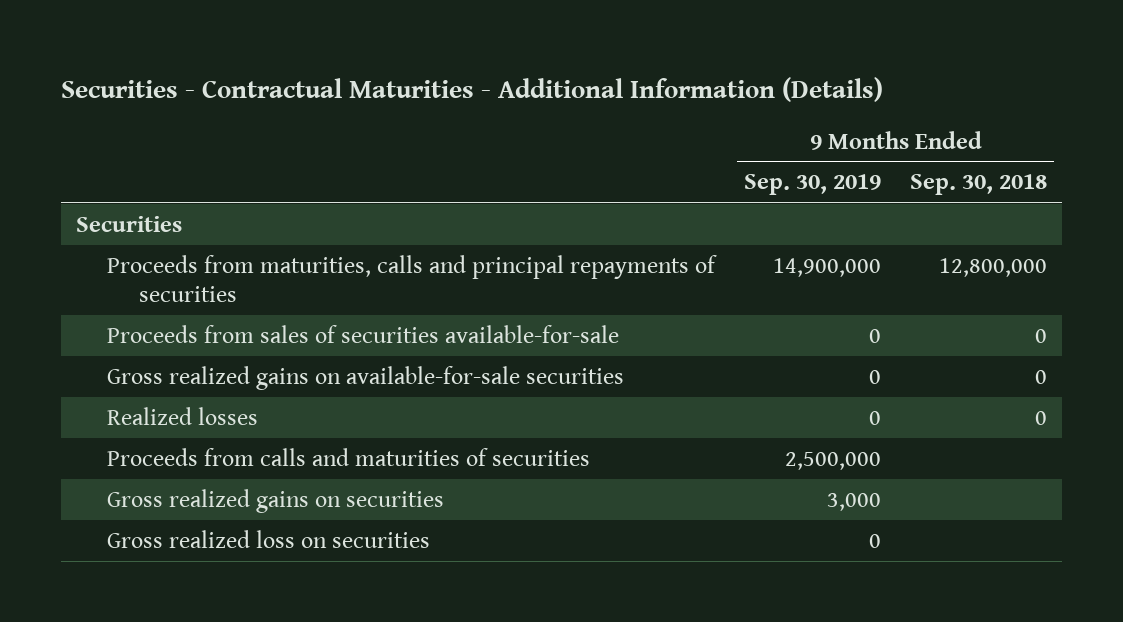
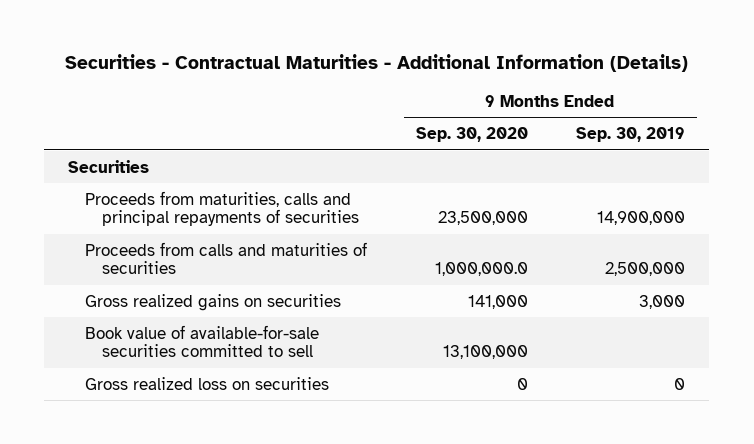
[910,174,1048,196] Sep. 30, 2018 -> none
none -> [415,127,528,143] Sep. 30, 2020
[107,324,620,343] Proceeds from sales of securities available-for-sale -> none
[107,365,625,390] Gross realized gains on available-for-sale securities -> none
[107,406,259,425] Realized losses -> none
none -> [85,324,320,358] Book value of available-for-sale securities committed to sell

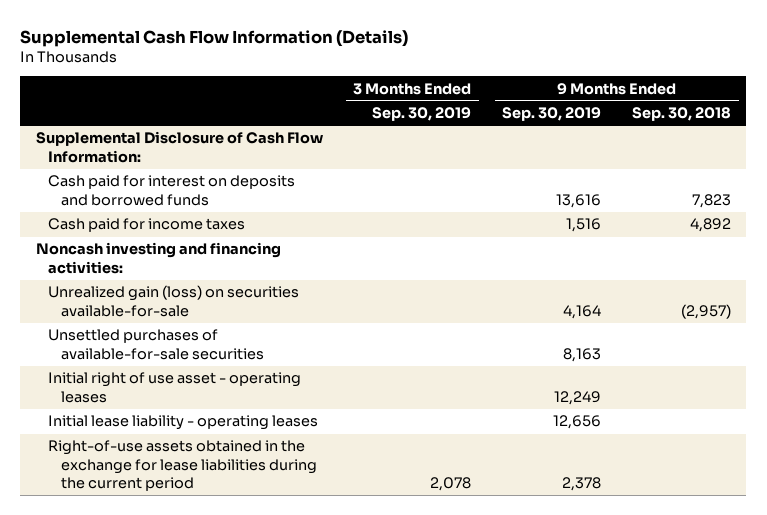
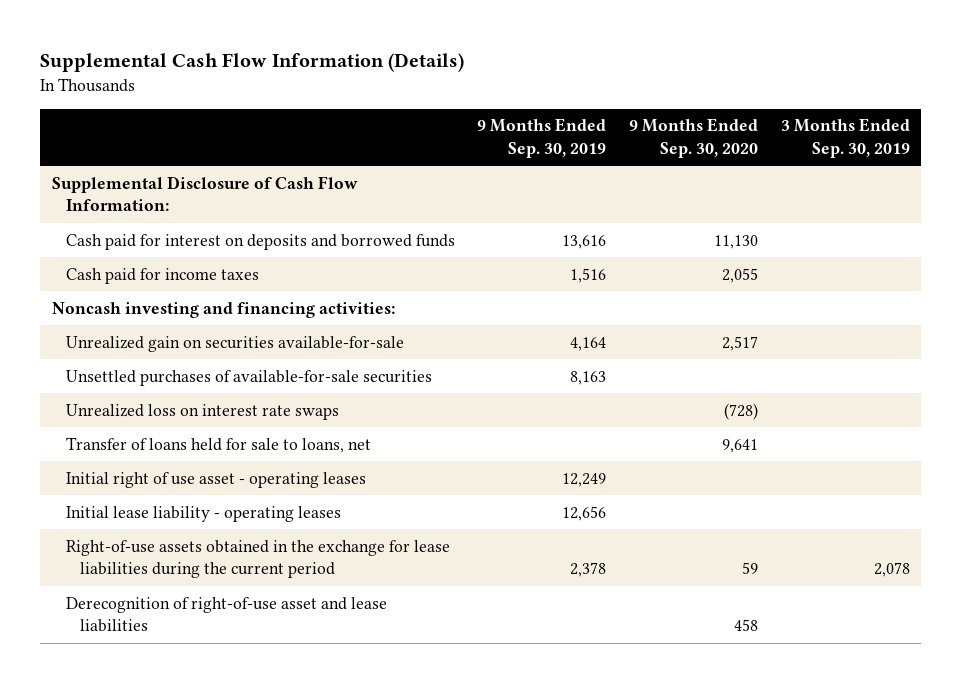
[632,107,732,122] Sep. 30, 2018 -> none
none -> [629,118,759,158] 9 Months Ended Sep. 30, 2020
[48,285,300,317] Unrealized gain (loss) on securities available-for-sale -> [65,335,404,352] Unrealized gain on securities available-for-sale
none -> [65,403,339,420] Unrealized loss on interest rate swaps
none -> [65,436,371,453] Transfer of loans held for sale to loans, net
none -> [65,596,387,633] Derecognition of right-of-use asset and lease liabilities

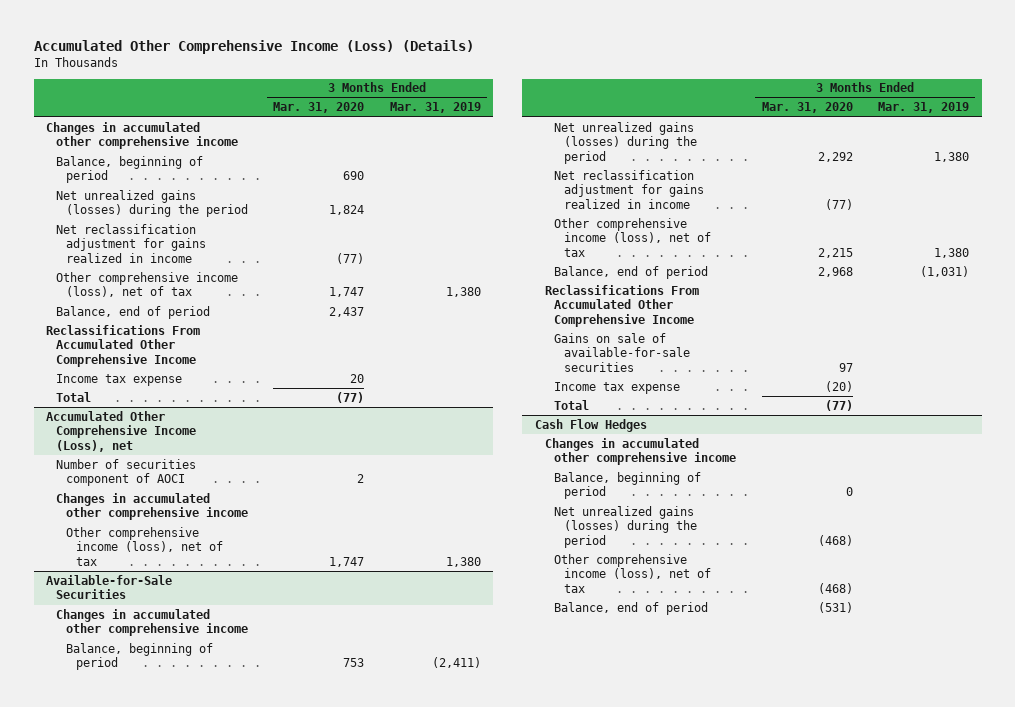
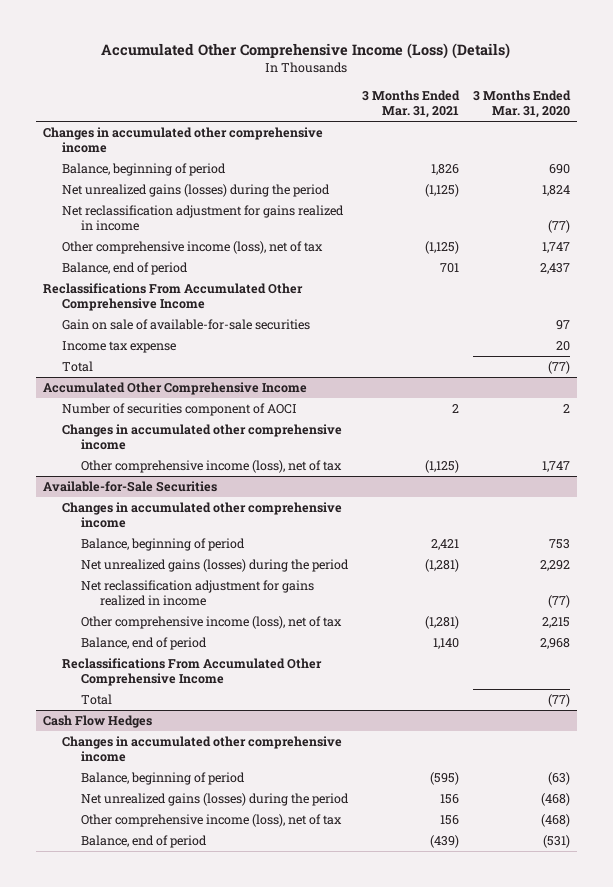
[389,102,481,114] Mar. 31, 2019 -> none
none -> [361,90,460,119] 3 Months Ended Mar. 31, 2021
none -> [61,319,310,331] Gain on sale of available-for-sale securities
[46,410,197,452] Accumulated Other Comprehensive Income (Loss), net -> [42,382,307,396] Accumulated Other Comprehensive Income
[554,332,691,372] Gains on sale of available-for-sale securities -> none
[554,381,681,394] Income tax expense -> none
[845,487,853,497] 0 -> [547,772,570,786] (63)

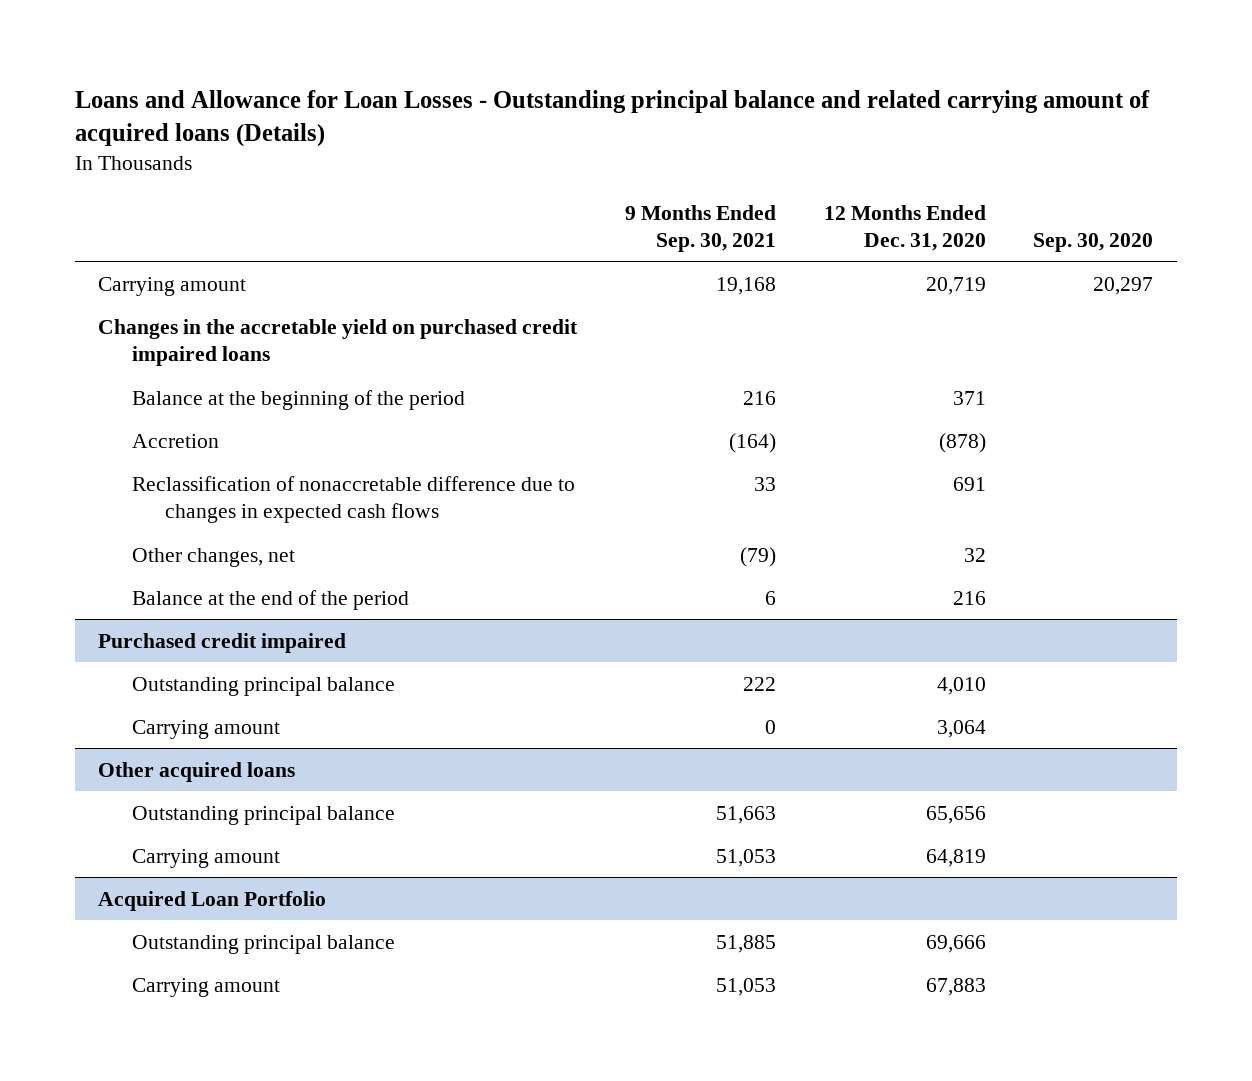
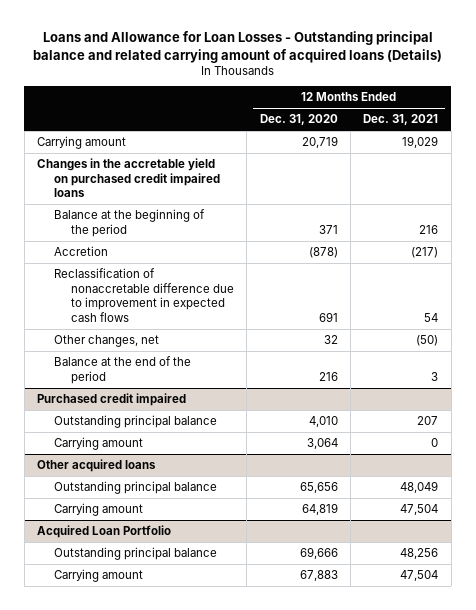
[625,204,777,252] 9 Months Ended Sep. 30, 2021 -> none
[1033,232,1154,252] Sep. 30, 2020 -> none
none -> [363,114,439,126] Dec. 31, 2021
[131,475,575,523] Reclassification of nonaccretable difference due to changes in expected cash flows -> [54,268,234,322] Reclassification of nonaccretable difference due to improvement in expected cash flows

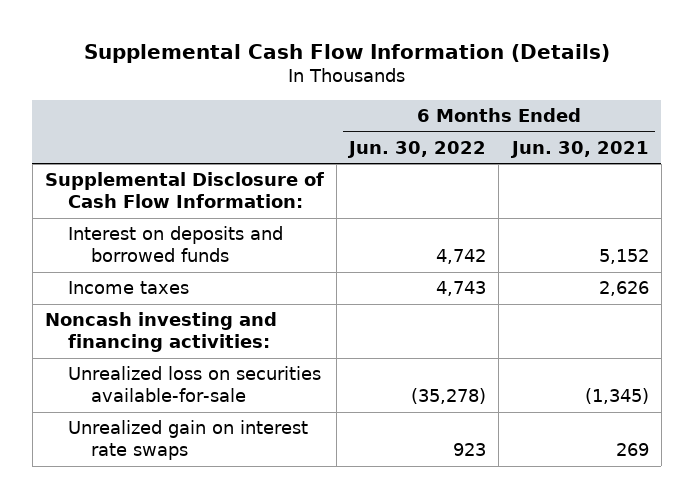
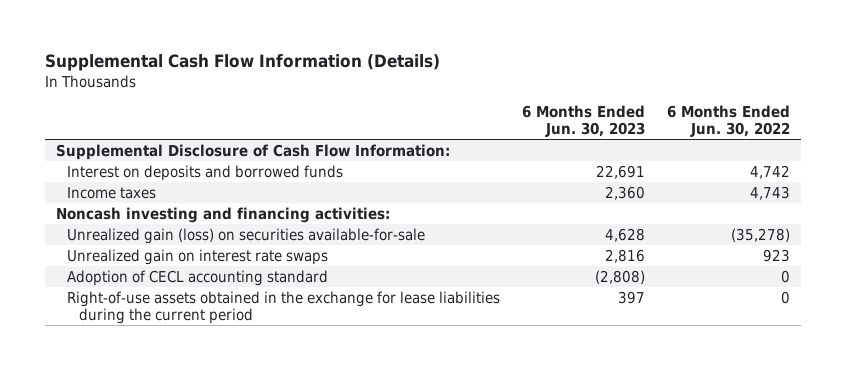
[509,140,649,158] Jun. 30, 2021 -> none
none -> [522,104,646,138] 6 Months Ended Jun. 30, 2023
[67,366,321,403] Unrealized loss on securities available-for-sale -> [67,227,426,244] Unrealized gain (loss) on securities available-for-sale
none -> [67,269,329,286] Adoption of CECL accounting standard
none -> [67,290,501,325] Right-of-use assets obtained in the exchange for lease liabilities during the current period

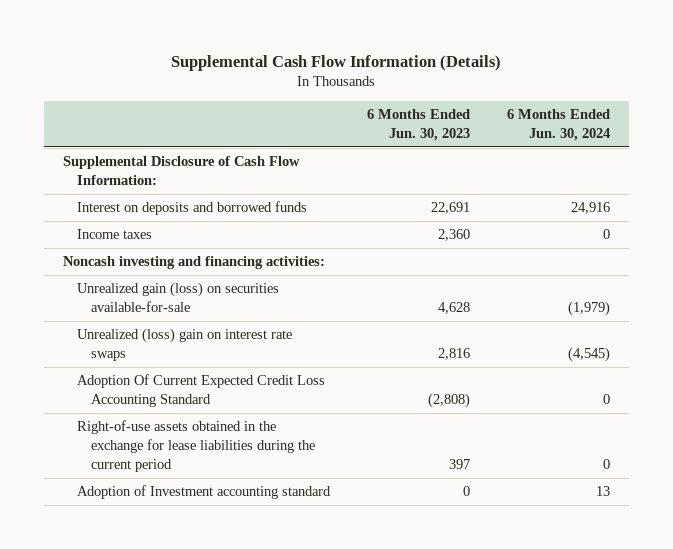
[667,104,791,138] 6 Months Ended Jun. 30, 2022 -> none
none -> [507,109,611,141] 6 Months Ended Jun. 30, 2024
[67,248,329,265] Unrealized gain on interest rate swaps -> [76,328,292,362] Unrealized (loss) gain on interest rate swaps
[67,269,329,286] Adoption of CECL accounting standard -> [76,374,325,408] Adoption Of Current Expected Credit Loss Accounting Standard
none -> [76,485,331,500] Adoption of Investment accounting standard

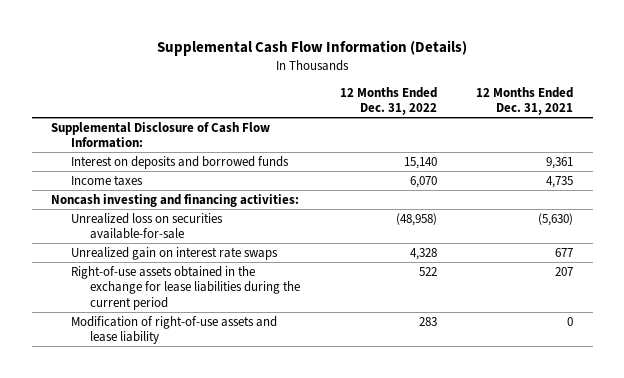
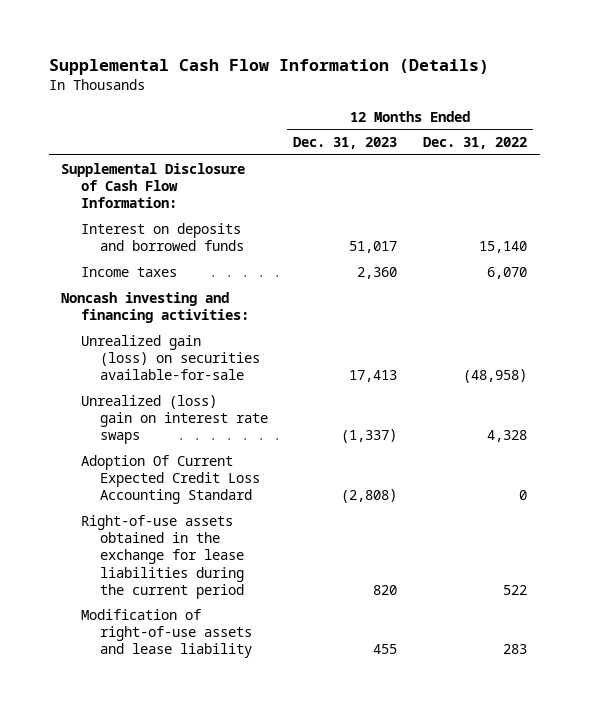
[475,86,573,116] 12 Months Ended Dec. 31, 2021 -> none
none -> [293,137,398,150] Dec. 31, 2023
[70,212,223,240] Unrealized loss on securities available-for-sale -> [80,334,260,381] Unrealized gain (loss) on securities available-for-sale
[70,246,278,260] Unrealized gain on interest rate swaps -> [80,394,268,445] Unrealized (loss) gain on interest rate swaps
none -> [80,454,260,505] Adoption Of Current Expected Credit Loss Accounting Standard

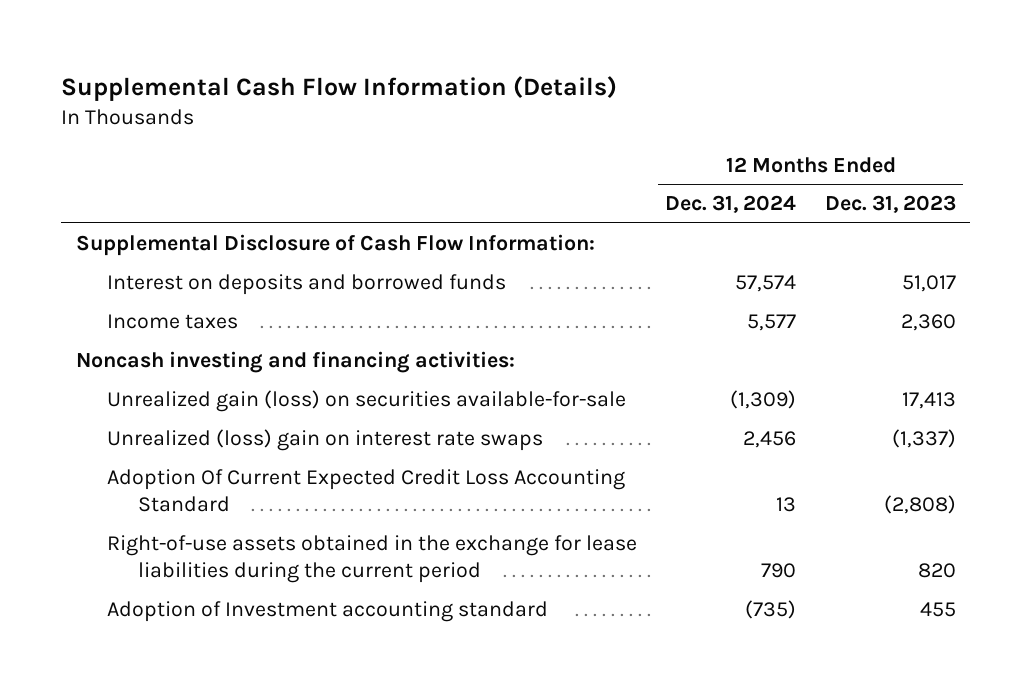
[423,137,528,150] Dec. 31, 2022 -> none
none -> [665,195,797,214] Dec. 31, 2024
[80,608,252,659] Modification of right-of-use assets and lease liability -> [106,601,548,623] Adoption of Investment accounting standard

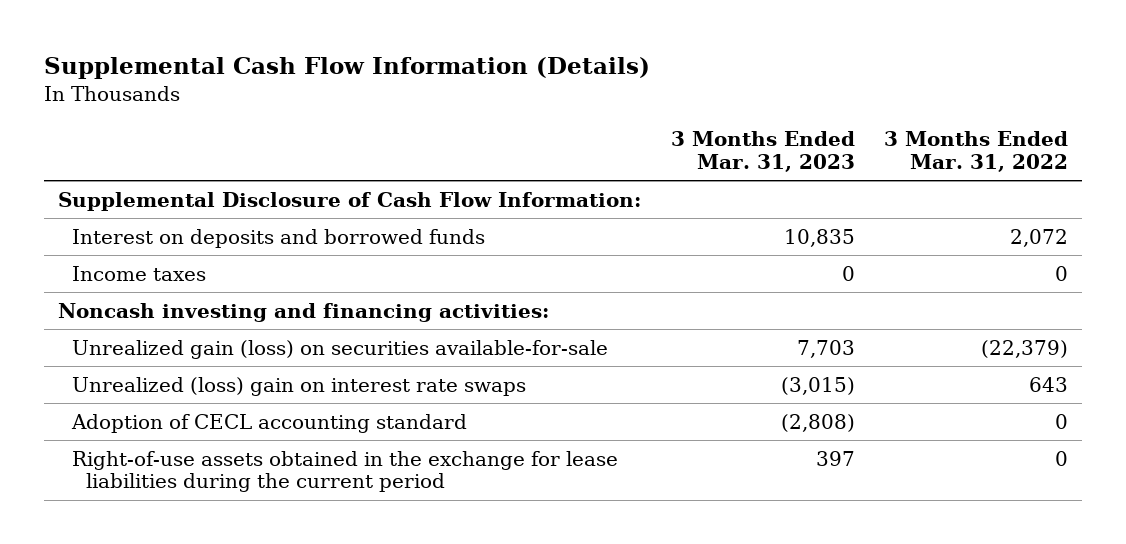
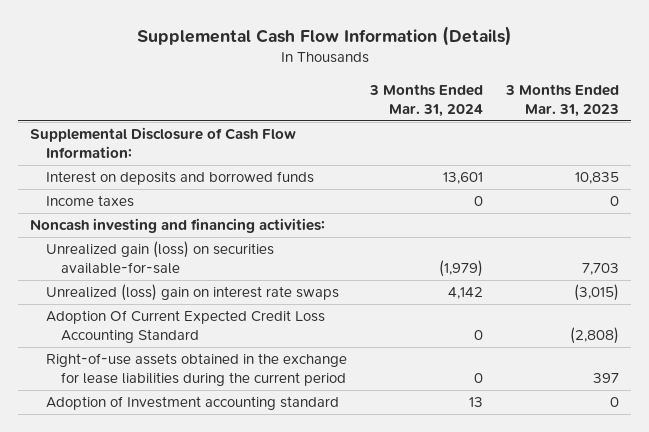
[883,131,1068,172] 3 Months Ended Mar. 31, 2022 -> none
none -> [368,83,483,117] 3 Months Ended Mar. 31, 2024
[71,413,468,433] Adoption of CECL accounting standard -> [45,310,325,344] Adoption Of Current Expected Credit Loss Accounting Standard
none -> [45,396,339,411] Adoption of Investment accounting standard

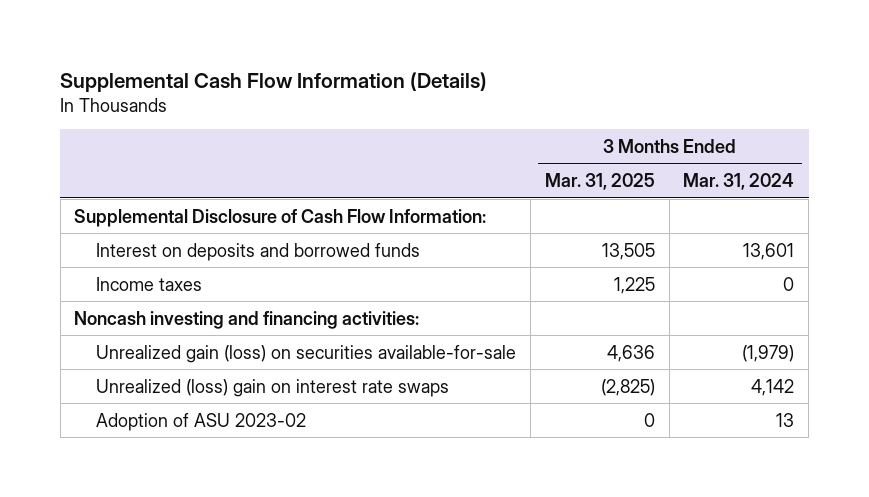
[505,83,620,117] 3 Months Ended Mar. 31, 2023 -> none
none -> [544,172,655,190] Mar. 31, 2025
[45,310,325,344] Adoption Of Current Expected Credit Loss Accounting Standard -> none
[45,353,347,387] Right-of-use assets obtained in the exchange for lease liabilities during the current period -> none
[45,396,339,411] Adoption of Investment accounting standard -> [96,412,307,431] Adoption of ASU 2023-02

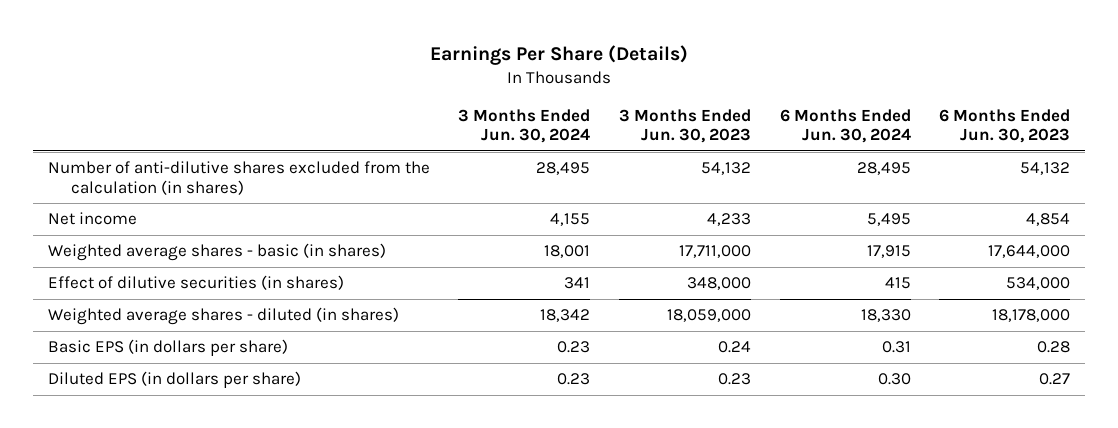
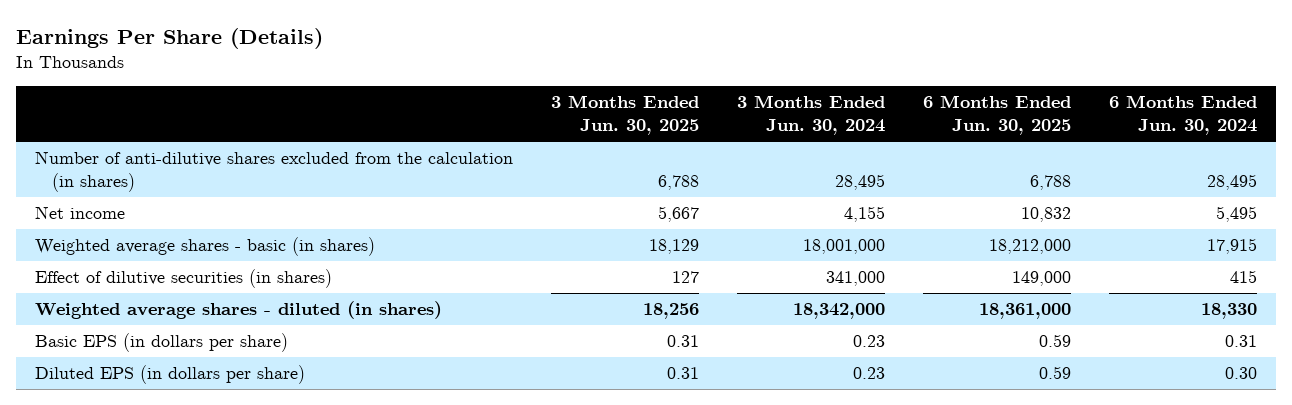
[619,108,752,144] 3 Months Ended Jun. 30, 2023 -> none
[939,108,1071,144] 6 Months Ended Jun. 30, 2023 -> none
none -> [550,95,699,136] 3 Months Ended Jun. 30, 2025
none -> [922,95,1071,136] 6 Months Ended Jun. 30, 2025
[544,245,591,259] 18,001 -> [802,239,885,255] 18,001,000
[564,277,591,290] 341 -> [825,271,885,287] 341,000
[540,309,591,323] 18,342 -> [792,303,885,320] 18,342,000

